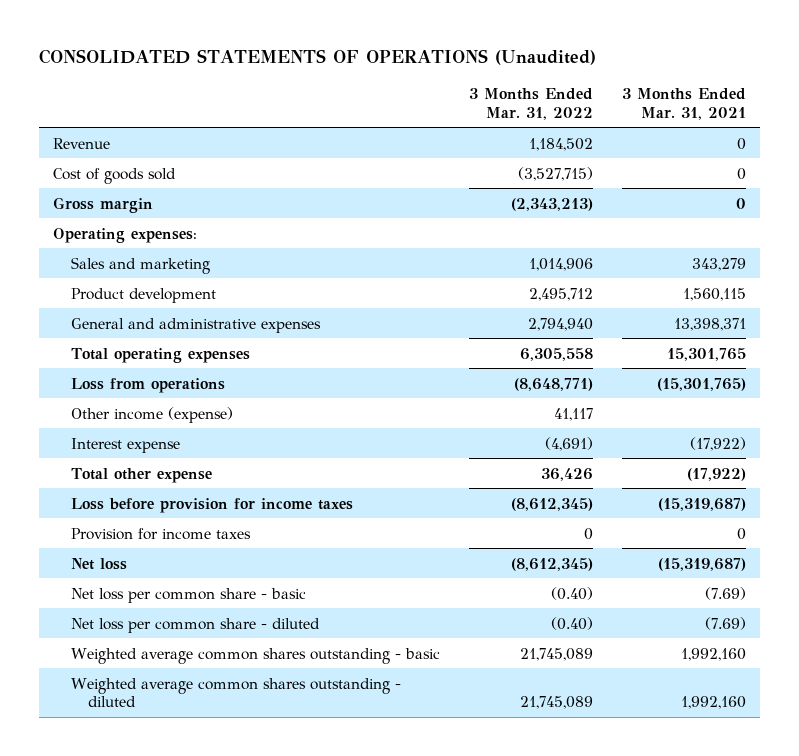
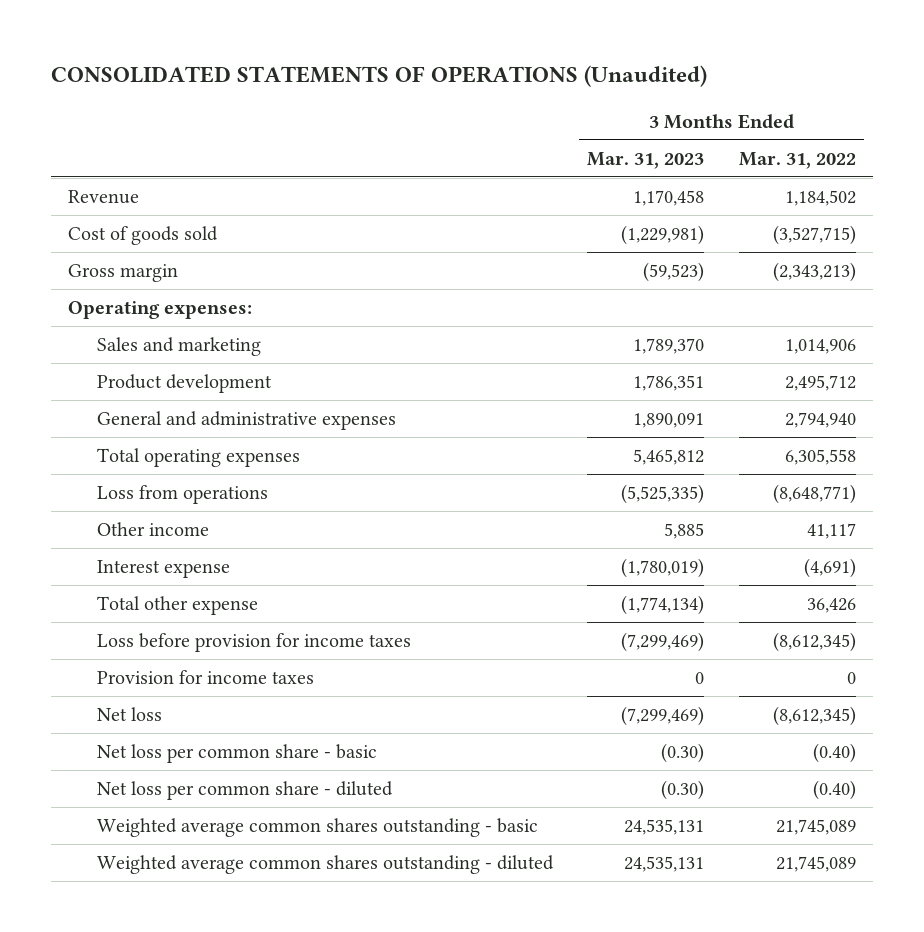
[621,88,746,120] 3 Months Ended Mar. 31, 2021 -> none
none -> [587,151,705,169] Mar. 31, 2023
[70,406,233,423] Other income (expense) -> [97,522,210,537] Other income

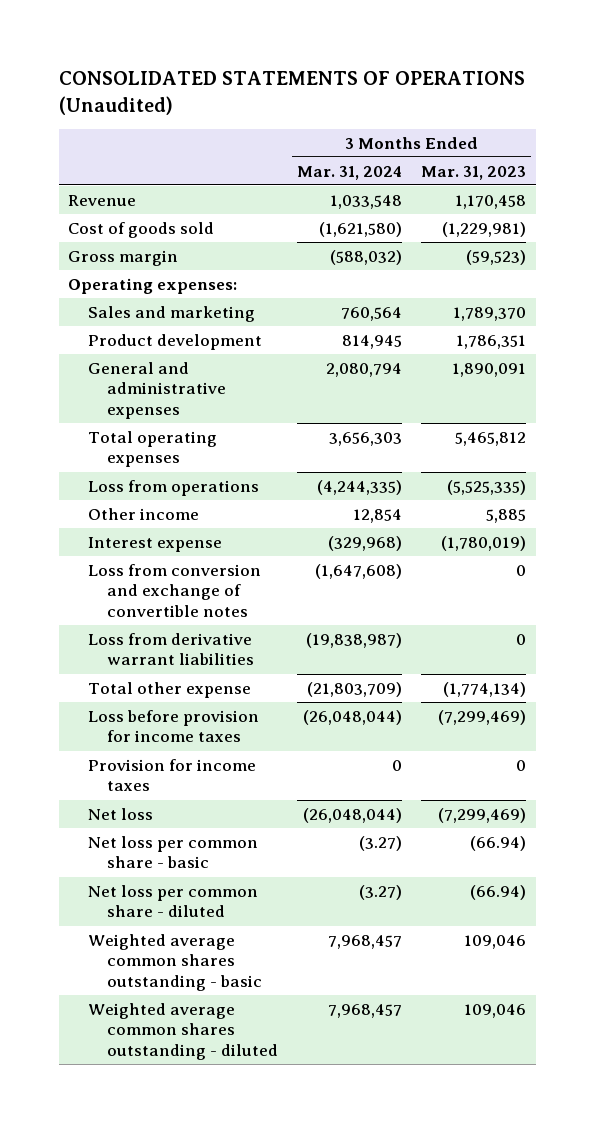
[738,151,856,169] Mar. 31, 2022 -> none
none -> [297,165,403,180] Mar. 31, 2024
none -> [87,563,261,618] Loss from conversion and exchange of convertible notes
none -> [87,632,254,666] Loss from derivative warrant liabilities
[661,743,705,764] (0.30) -> [470,835,527,851] (66.94)
[661,780,705,801] (0.30) -> [470,884,527,900] (66.94)
[624,819,705,836] 24,535,131 -> [464,934,527,949] 109,046
[624,856,705,873] 24,535,131 -> [464,1003,527,1018] 109,046

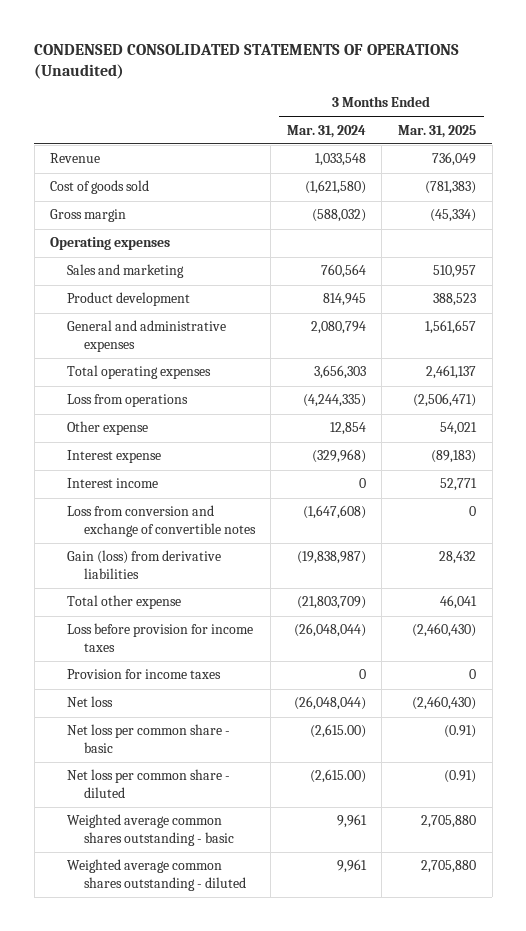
[58,71,525,115] CONSOLIDATED STATEMENTS OF OPERATIONS (Unaudited) -> [34,43,460,79] CONDENSED CONSOLIDATED STATEMENTS OF OPERATIONS (Unaudited)
[421,165,527,180] Mar. 31, 2023 -> none
none -> [397,124,476,138] Mar. 31, 2025
[68,277,238,294] Operating expenses: -> [50,237,171,251] Operating expenses
[87,507,199,520] Other income -> [66,421,148,436] Other expense
none -> [66,478,158,489] Interest income
[87,632,254,666] Loss from derivative warrant liabilities -> [66,550,221,579] Gain (loss) from derivative liabilities
[359,835,403,851] (3.27) -> [309,724,366,739] (2,615.00)
[359,884,403,900] (3.27) -> [309,769,366,784] (2,615.00)
[328,934,403,949] 7,968,457 -> [336,814,367,829] 9,961
[328,1003,403,1018] 7,968,457 -> [336,859,367,874] 9,961

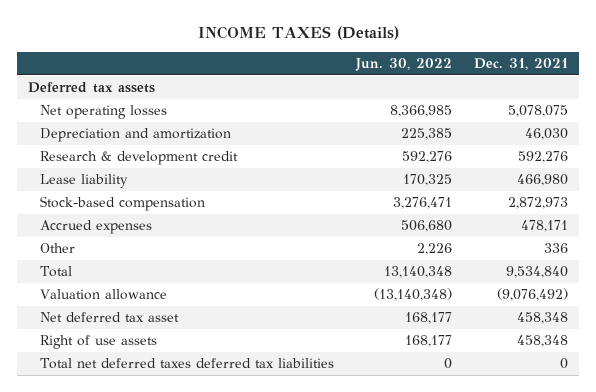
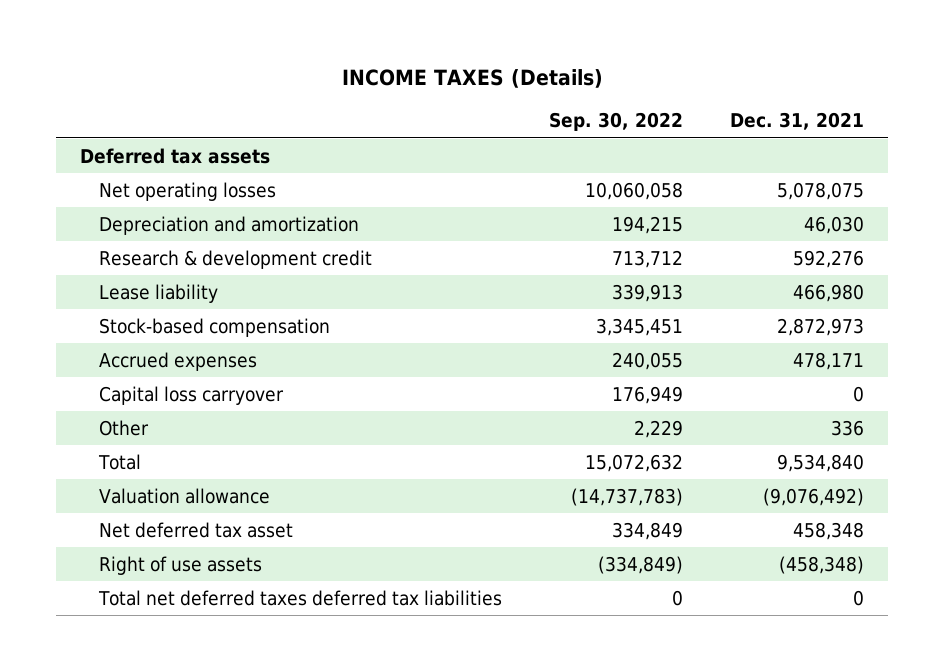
[354,58,452,72] Jun. 30, 2022 -> none
none -> [549,112,684,132] Sep. 30, 2022
none -> [99,385,285,405] Capital loss carryover
[516,335,568,348] 458,348 -> [779,555,865,574] (458,348)

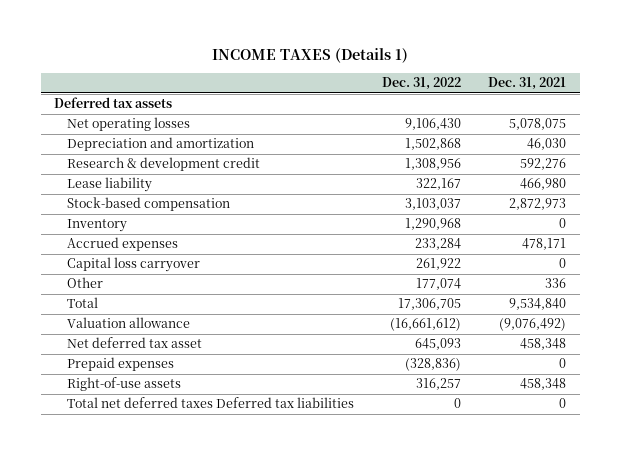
[342,68,604,88] INCOME TAXES (Details) -> [212,48,409,64] INCOME TAXES (Details 1)
[549,112,684,132] Sep. 30, 2022 -> none
none -> [381,77,461,91] Dec. 31, 2022
none -> [67,219,128,233] Inventory
none -> [67,357,175,372] Prepaid expenses
[99,555,263,575] Right of use assets -> [67,377,182,392] Right-of-use assets
[779,555,865,574] (458,348) -> [520,378,567,391] 458,348
[98,589,503,606] Total net deferred taxes deferred tax liabilities -> [67,397,355,409] Total net deferred taxes Deferred tax liabilities

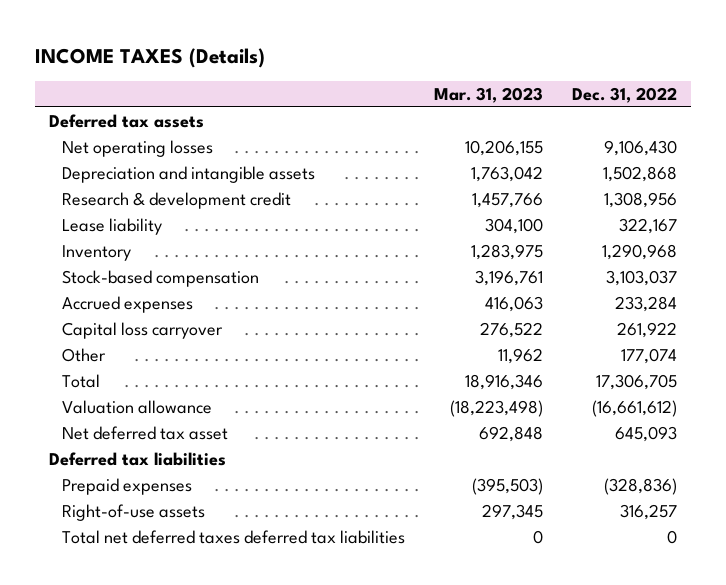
[212,48,409,64] INCOME TAXES (Details 1) -> [34,47,265,68] INCOME TAXES (Details)
[488,77,567,91] Dec. 31, 2021 -> none
none -> [433,86,543,103] Mar. 31, 2023
[67,137,255,152] Depreciation and amortization -> [62,165,316,183] Depreciation and intangible assets
[67,197,231,212] Stock-based compensation -> [62,269,260,287] Stock-based compensation
none -> [48,451,226,466] Deferred tax liabilities
[67,397,355,409] Total net deferred taxes Deferred tax liabilities -> [62,529,406,544] Total net deferred taxes deferred tax liabilities

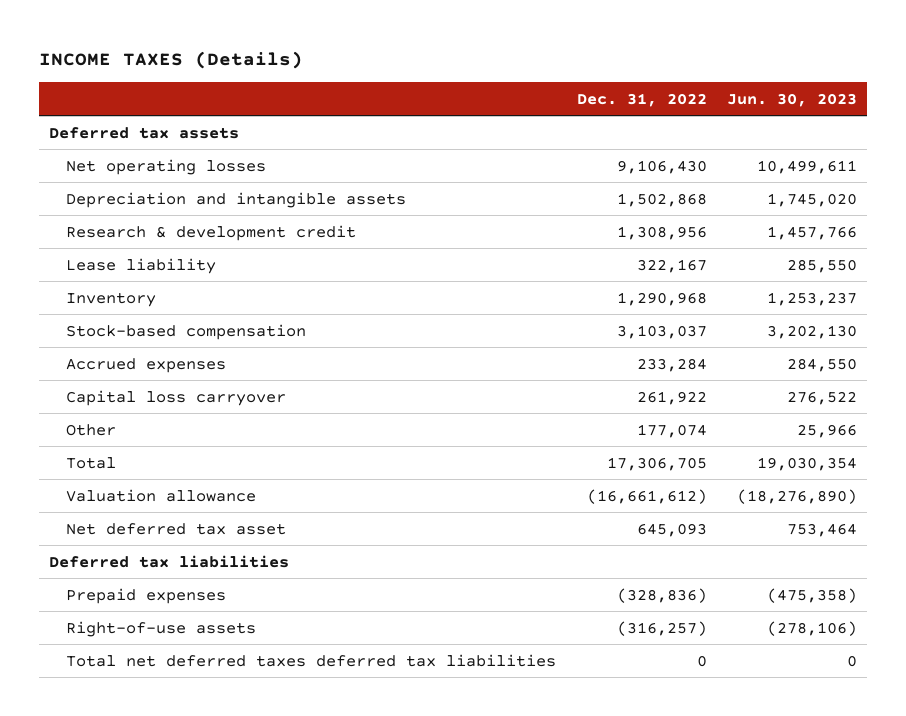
[433,86,543,103] Mar. 31, 2023 -> none
none -> [727,92,858,107] Jun. 30, 2023
[619,503,677,520] 316,257 -> [616,620,707,636] (316,257)

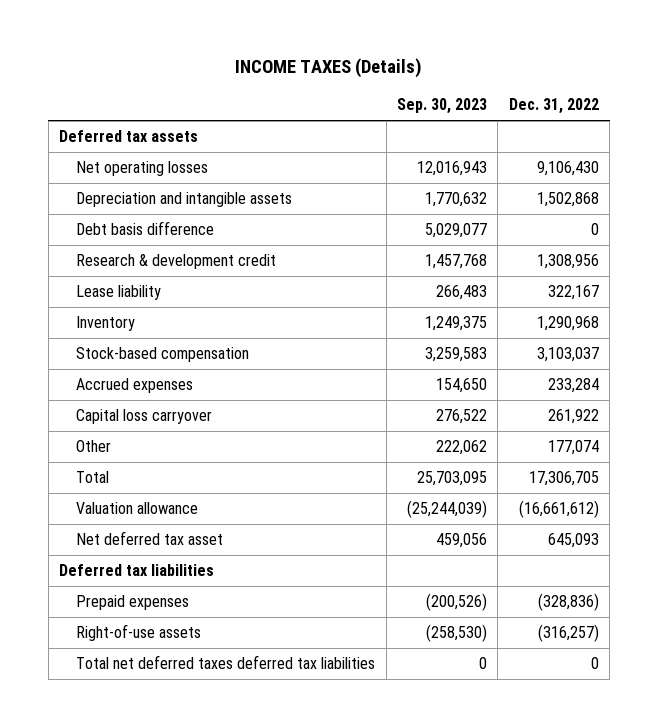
[727,92,858,107] Jun. 30, 2023 -> none
none -> [397,98,488,115] Sep. 30, 2023
none -> [76,221,215,236] Debt basis difference

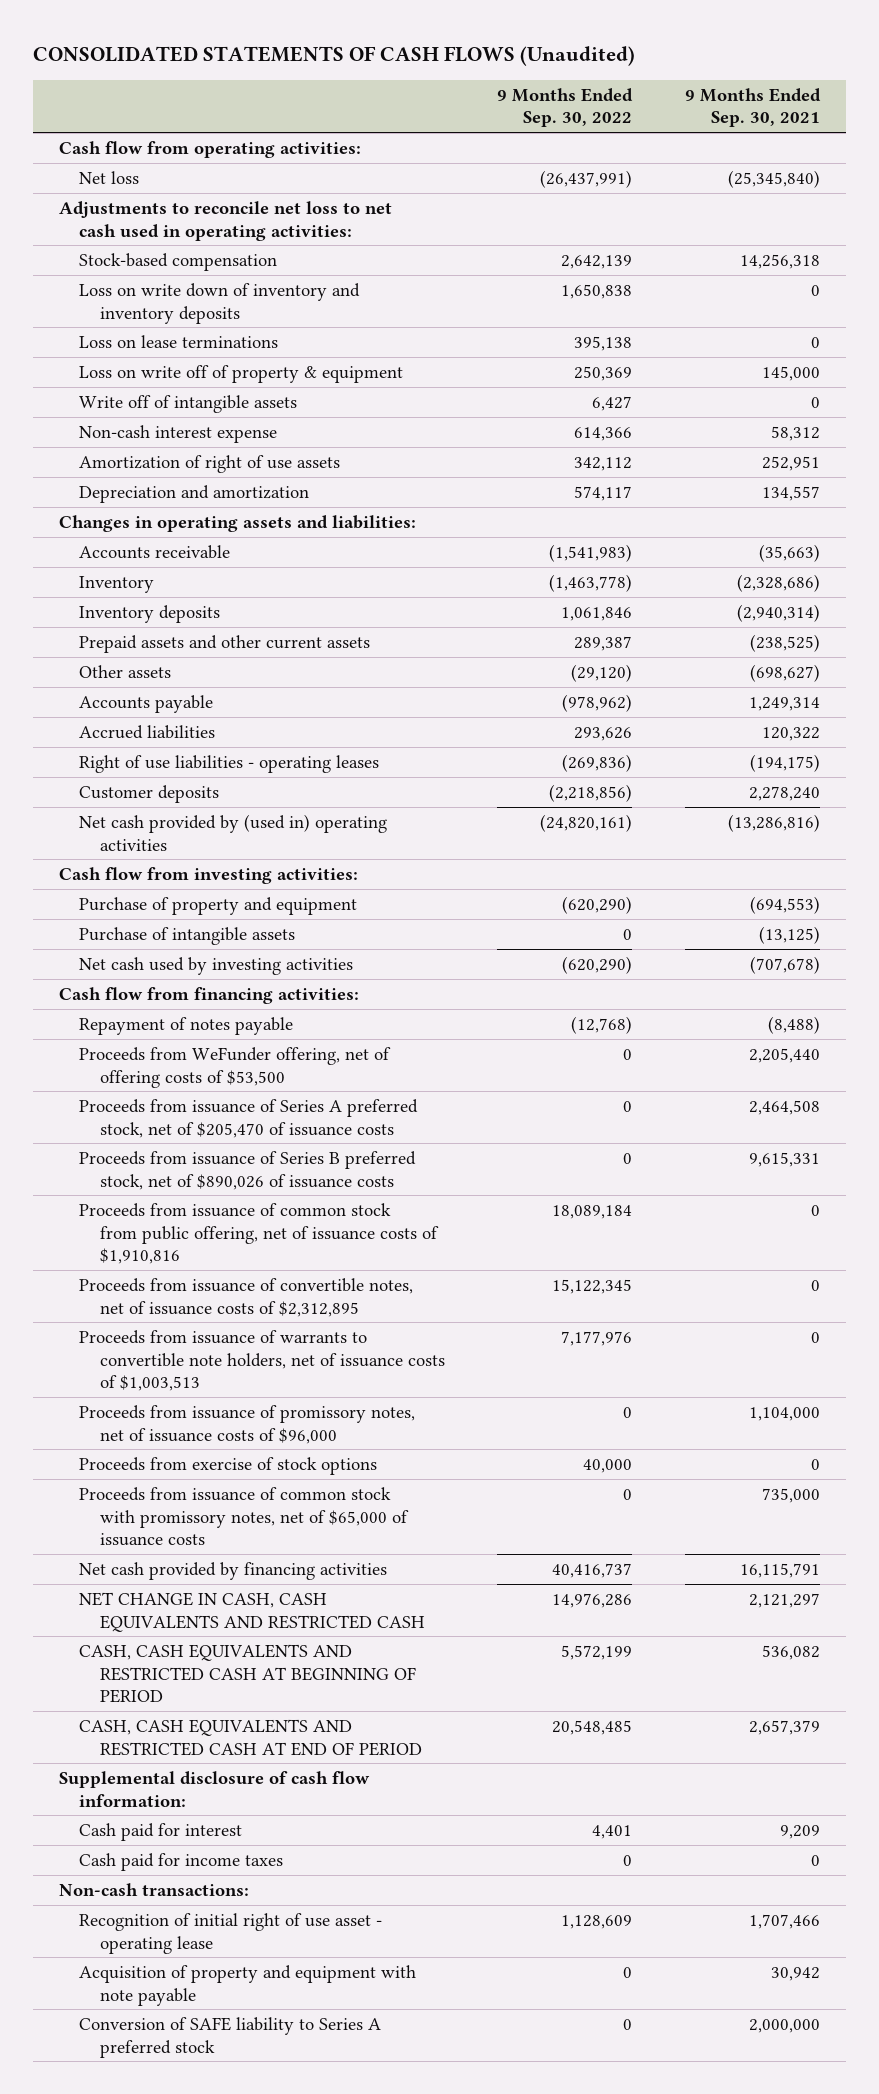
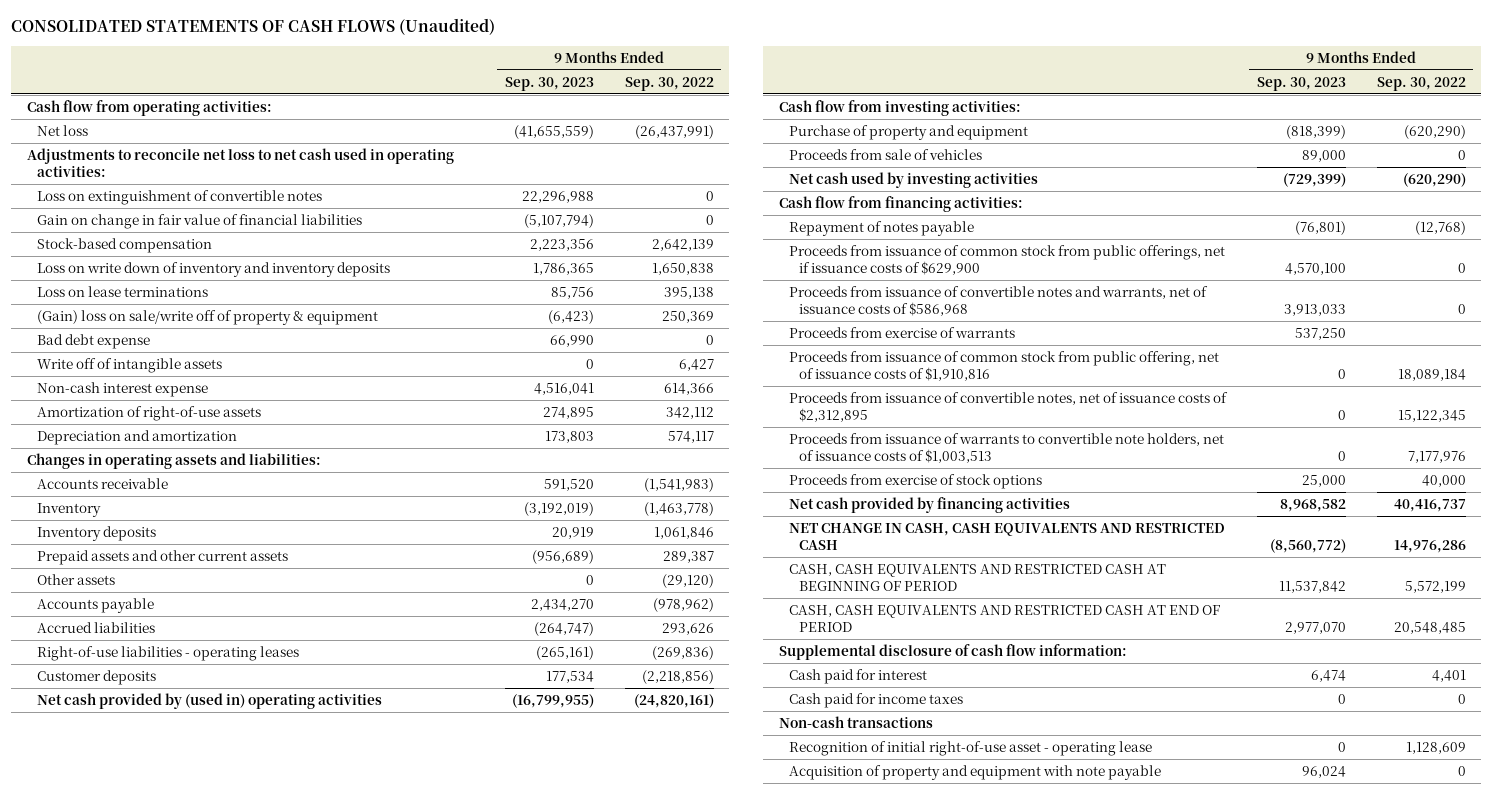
[684,87,821,128] 9 Months Ended Sep. 30, 2021 -> none
none -> [504,76,594,91] Sep. 30, 2023
none -> [36,189,322,205] Loss on extinguishment of convertible notes
none -> [36,213,362,229] Gain on change in fair value of financial liabilities
[79,364,404,383] Loss on write off of property & equipment -> [36,309,378,325] (Gain) loss on sale/write off of property & equipment
none -> [36,333,150,349] Bad debt expense
[79,454,341,473] Amortization of right of use assets -> [36,405,261,421] Amortization of right-of-use assets
[79,754,380,773] Right of use liabilities - operating leases -> [36,645,299,661] Right-of-use liabilities - operating leases
[79,926,296,945] Purchase of intangible assets -> none
none -> [788,148,982,160] Proceeds from sale of vehicles
[79,1046,392,1088] Proceeds from WeFunder offering, net of offering costs of $53,500 -> none
[79,1098,419,1138] Proceeds from issuance of Series A preferred stock, net of $205,470 of issuance costs -> none
[79,1150,417,1190] Proceeds from issuance of Series B preferred stock, net of $890,026 of issuance costs -> none
none -> [788,244,1225,275] Proceeds from issuance of common stock from public offerings, net if issuance costs of $629,900
none -> [788,285,1208,316] Proceeds from issuance of convertible notes and warrants, net of issuance costs of $586,968
none -> [788,326,1015,338] Proceeds from exercise of warrants
[79,1404,416,1444] Proceeds from issuance of promissory notes, net of issuance costs of $96,000 -> none
[79,1486,409,1547] Proceeds from issuance of common stock with promissory notes, net of $65,000 of issuance costs -> none
[59,1882,250,1896] Non-cash transactions: -> [778,715,933,728] Non-cash transactions
[79,1912,383,1954] Recognition of initial right of use asset - operating lease -> [788,740,1152,756] Recognition of initial right-of-use asset - operating lease
[79,2016,382,2058] Conversion of SAFE liability to Series A preferred stock -> none

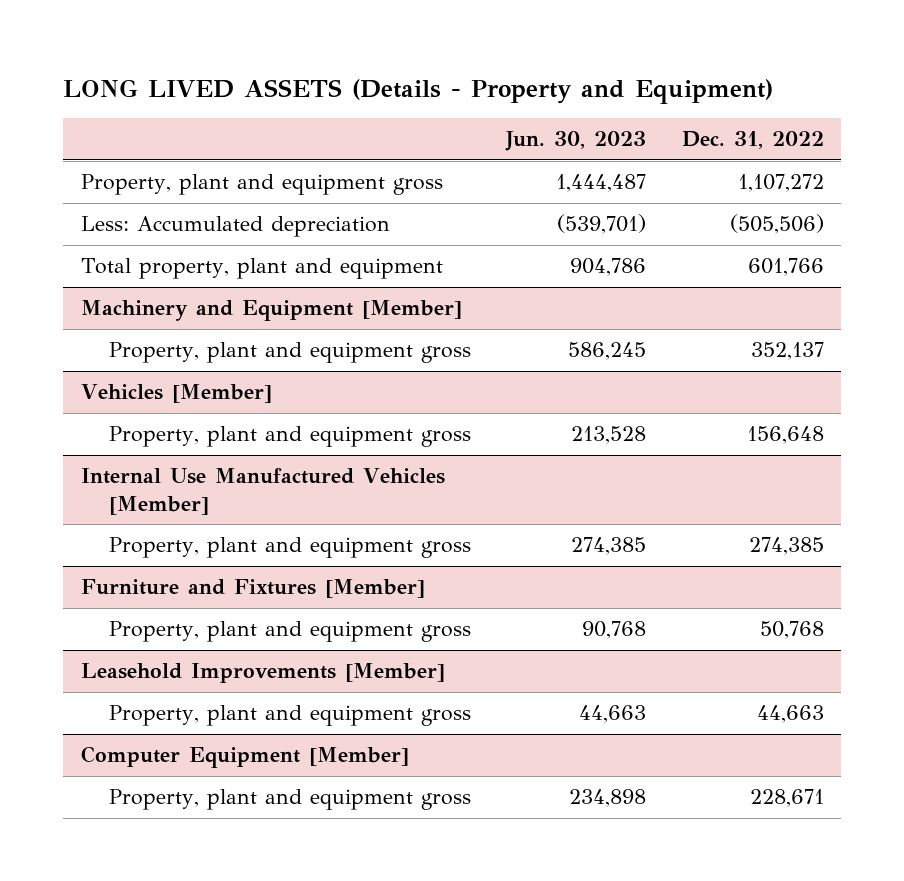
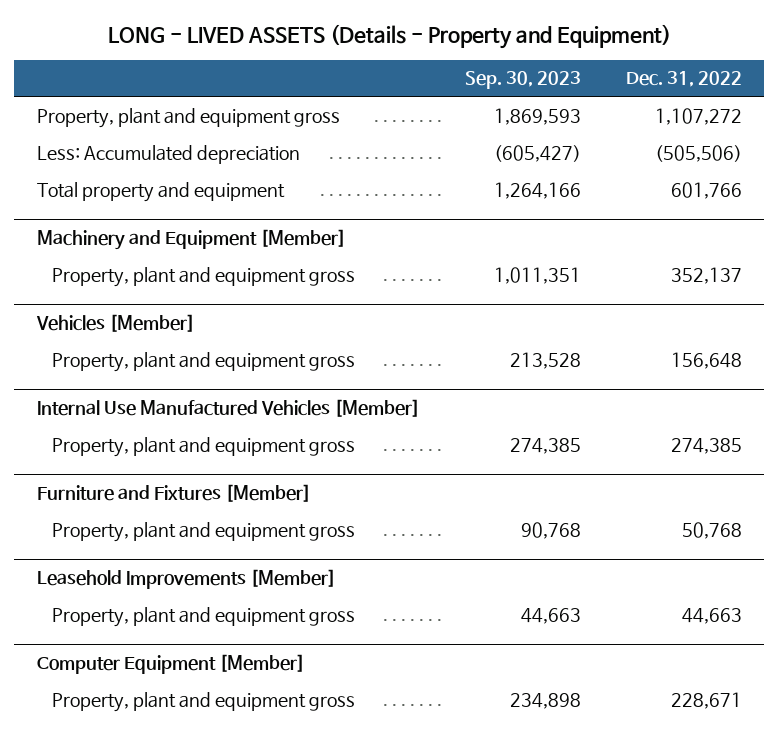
[62,78,773,104] LONG LIVED ASSETS (Details - Property and Equipment) -> [108,23,672,49] LONG - LIVED ASSETS (Details - Property and Equipment)
[505,131,647,152] Jun. 30, 2023 -> none
none -> [464,71,581,90] Sep. 30, 2023
[80,258,443,280] Total property, plant and equipment -> [36,181,285,202] Total property and equipment

